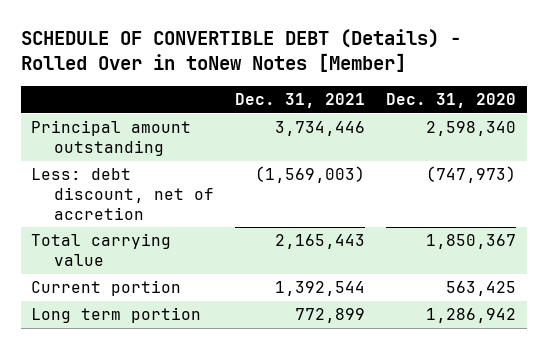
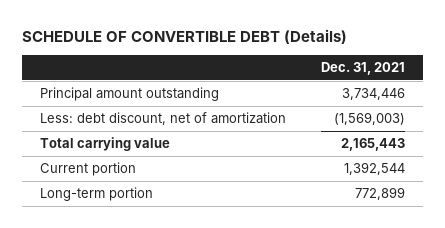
[20,29,461,73] SCHEDULE OF CONVERTIBLE DEBT (Details) - Rolled Over in toNew Notes [Member] -> [21,29,347,45] SCHEDULE OF CONVERTIBLE DEBT (Details)
[386,93,517,109] Dec. 31, 2020 -> none
[31,168,215,220] Less: debt discount, net of accretion -> [39,112,286,126] Less: debt discount, net of amortization
[31,307,202,324] Long term portion -> [39,187,153,202] Long-term portion

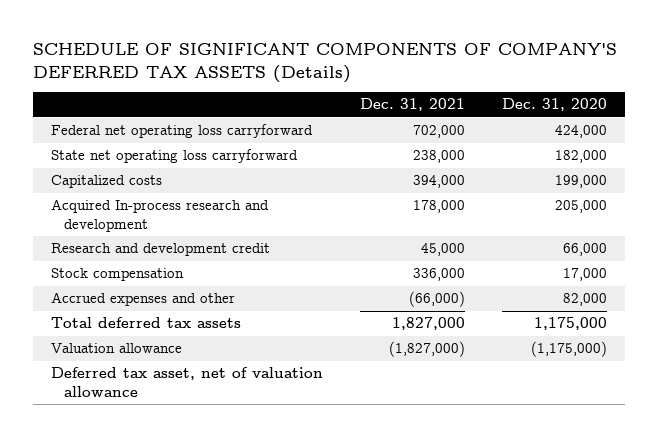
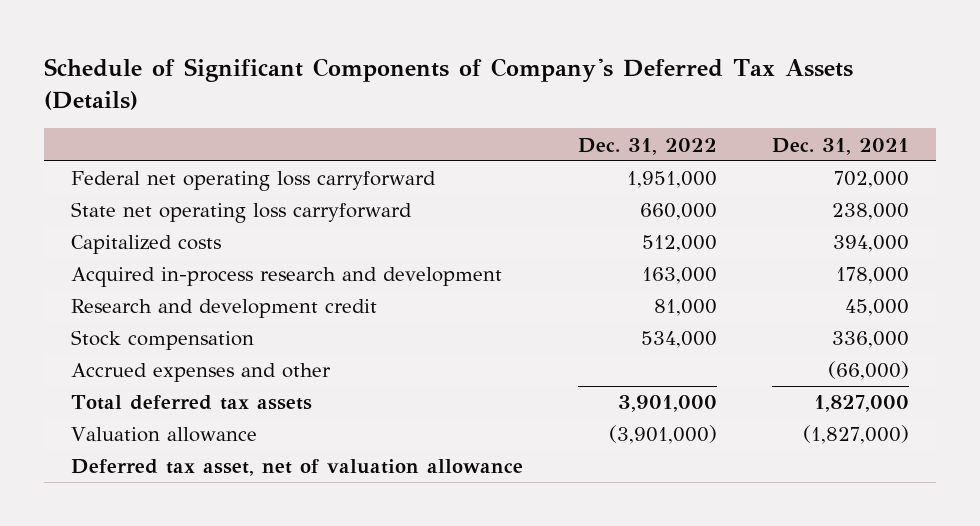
[33,43,618,83] SCHEDULE OF SIGNIFICANT COMPONENTS OF COMPANY'S DEFERRED TAX ASSETS (Details) -> [43,57,853,110] Schedule of Significant Components of Company's Deferred Tax Assets (Details)
[501,98,607,112] Dec. 31, 2020 -> none
none -> [577,137,717,155] Dec. 31, 2022
[51,199,270,233] Acquired In-process research and development -> [70,267,502,288] Acquired in-process research and development

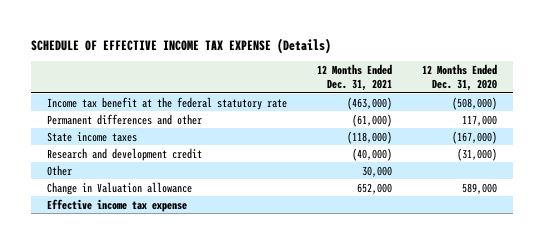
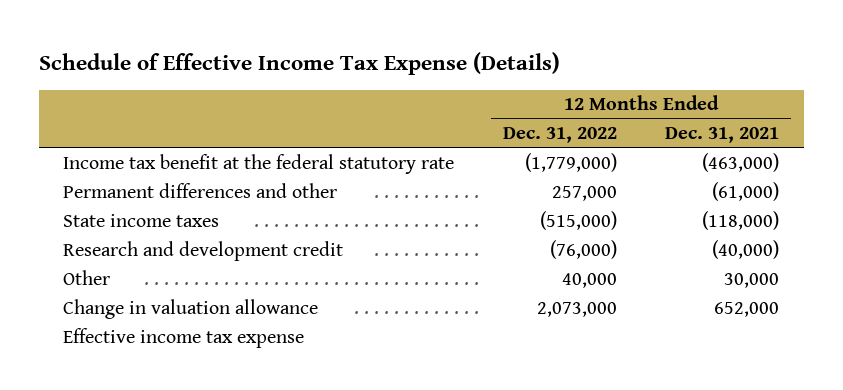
[31,37,332,54] SCHEDULE OF EFFECTIVE INCOME TAX EXPENSE (Details) -> [39,51,561,75] Schedule of Effective Income Tax Expense (Details)
[422,64,498,91] 12 Months Ended Dec. 31, 2020 -> none
none -> [502,127,617,144] Dec. 31, 2022
[46,181,192,195] Change in Valuation allowance -> [63,298,319,319] Change in valuation allowance

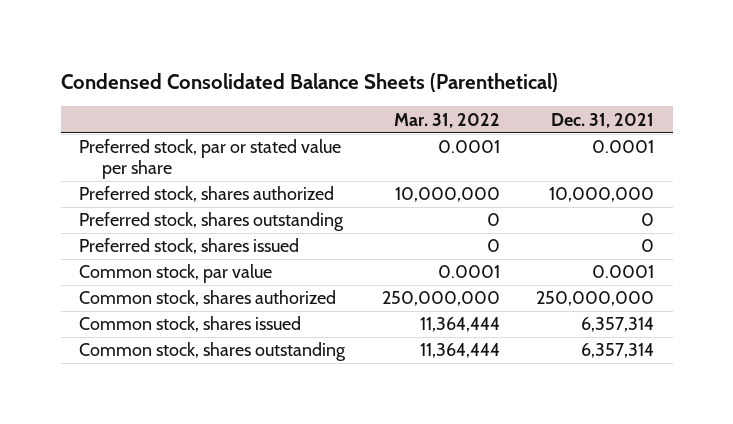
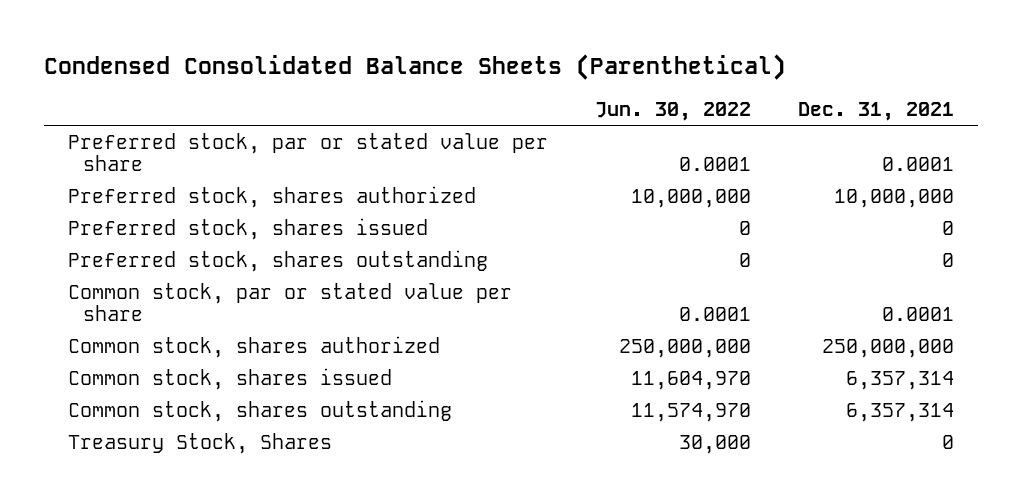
[393,112,500,128] Mar. 31, 2022 -> none
none -> [595,102,752,122] Jun. 30, 2022
[79,212,345,232] Preferred stock, shares outstanding -> [67,249,488,272] Preferred stock, shares outstanding
[79,264,273,284] Common stock, par value -> [67,282,512,322] Common stock, par or stated value per share
none -> [67,432,332,454] Treasury Stock, Shares

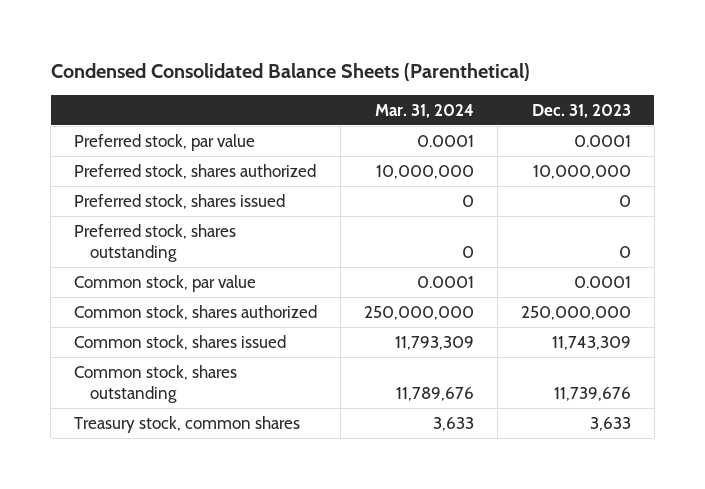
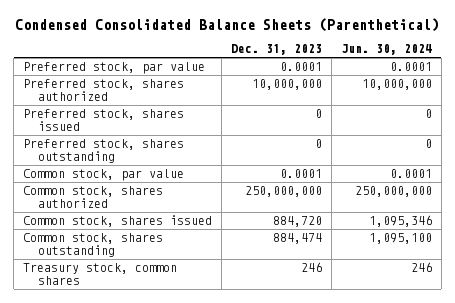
[374,103,474,118] Mar. 31, 2024 -> none
none -> [340,44,432,56] Jun. 30, 2024
[551,335,631,350] 11,743,309 -> [272,216,322,228] 884,720
[553,387,631,402] 11,739,676 -> [272,233,322,245] 884,474
[589,416,631,431] 3,633 -> [300,262,322,273] 246

